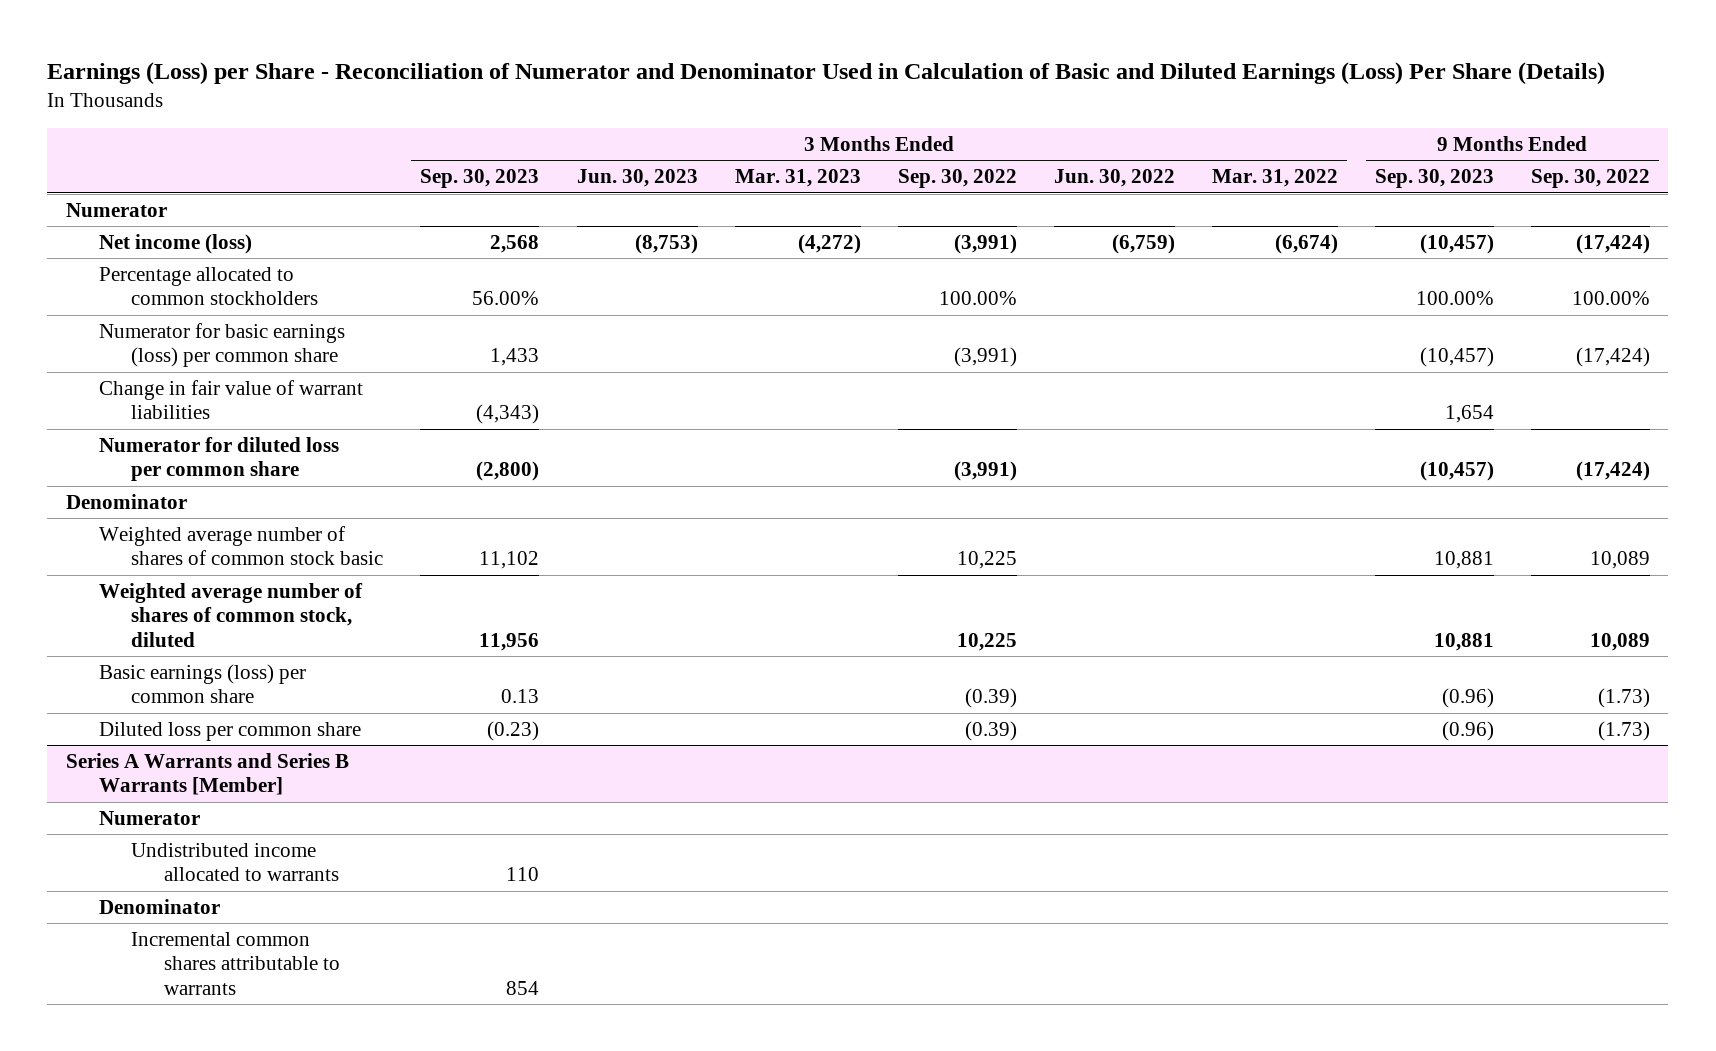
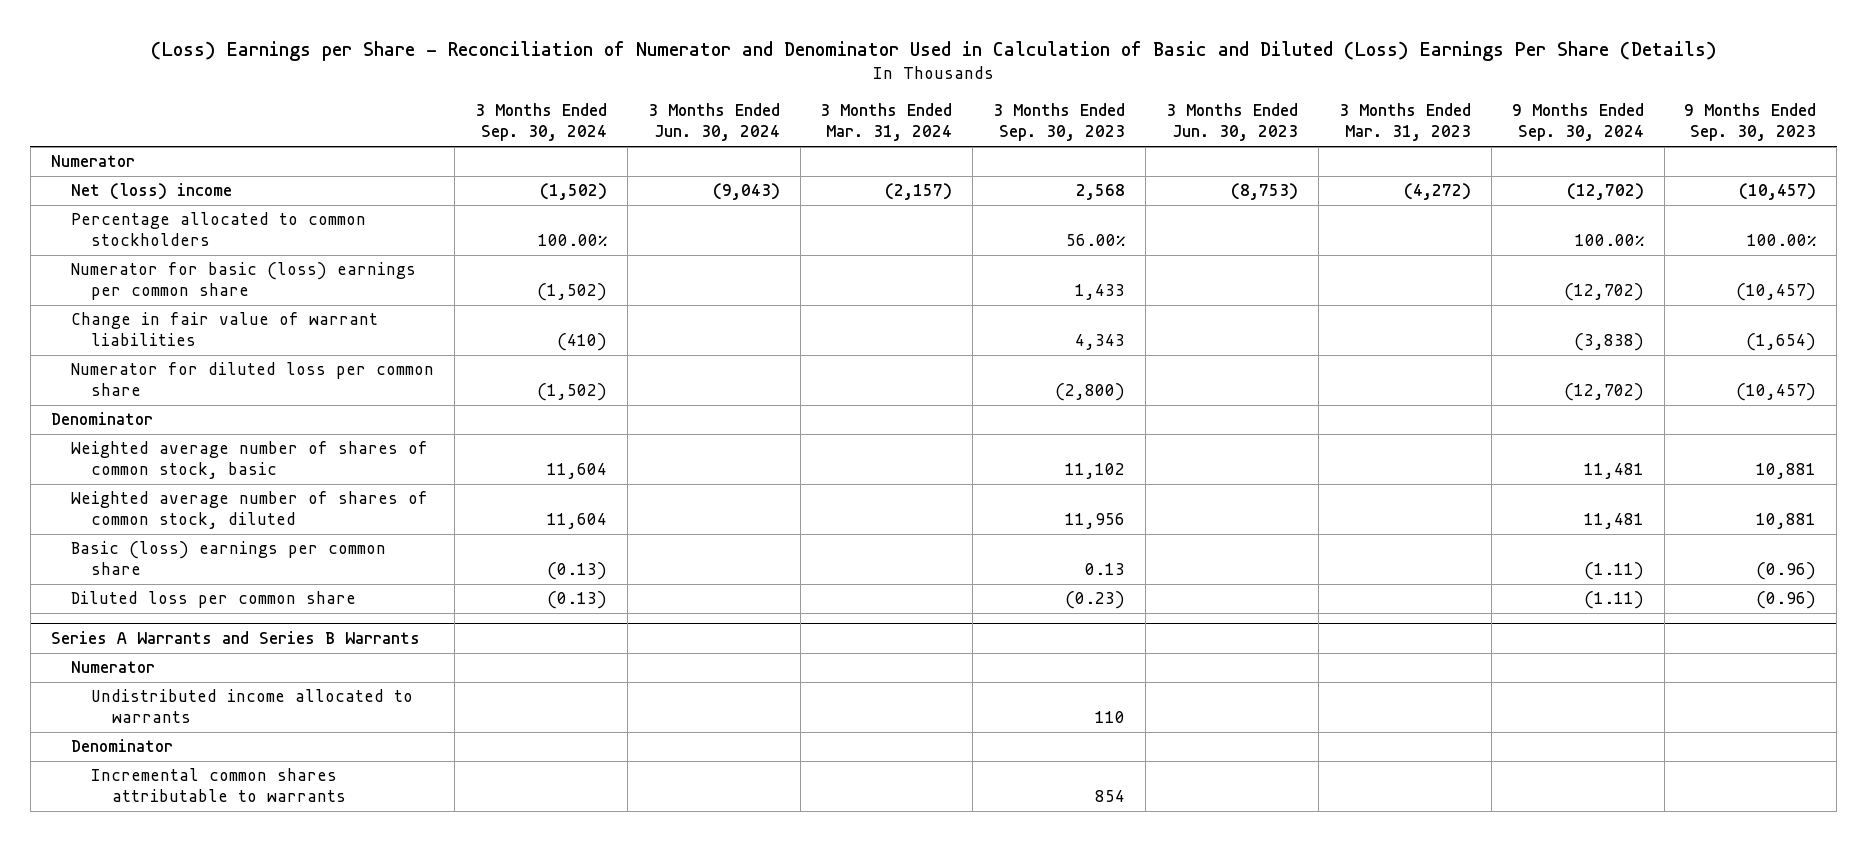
[47,62,1606,86] Earnings (Loss) per Share - Reconciliation of Numerator and Denominator Used in Calculation of Basic and Diluted Earnings (Loss) Per Share (Details) -> [150,41,1717,62] (Loss) Earnings per Share - Reconciliation of Numerator and Denominator Used in Calculation of Basic and Diluted (Loss) Earnings Per Share (Details)
[897,169,1017,189] Sep. 30, 2022 -> none
[1053,169,1175,188] Jun. 30, 2022 -> none
[1211,169,1338,188] Mar. 31, 2022 -> none
[1530,169,1650,189] Sep. 30, 2022 -> none
none -> [474,103,607,142] 3 Months Ended Sep. 30, 2024
none -> [647,103,780,142] 3 Months Ended Jun. 30, 2024
none -> [820,103,953,142] 3 Months Ended Mar. 31, 2024
none -> [1511,103,1644,142] 9 Months Ended Sep. 30, 2024
[98,233,252,254] Net income (loss) -> [71,183,233,201] Net (loss) income
[98,322,345,368] Numerator for basic earnings (loss) per common share -> [71,262,417,301] Numerator for basic (loss) earnings per common share
[476,404,540,425] (4,343) -> [1075,334,1126,351] 4,343
[1444,405,1494,424] 1,654 -> [1746,333,1817,352] (1,654)
[98,525,384,566] Weighted average number of shares of common stock basic -> [71,441,429,480] Weighted average number of shares of common stock, basic
[98,663,306,704] Basic earnings (loss) per common share -> [71,541,387,576] Basic (loss) earnings per common share
[65,752,349,796] Series A Warrants and Series B Warrants [Member] -> [50,630,420,644] Series A Warrants and Series B Warrants

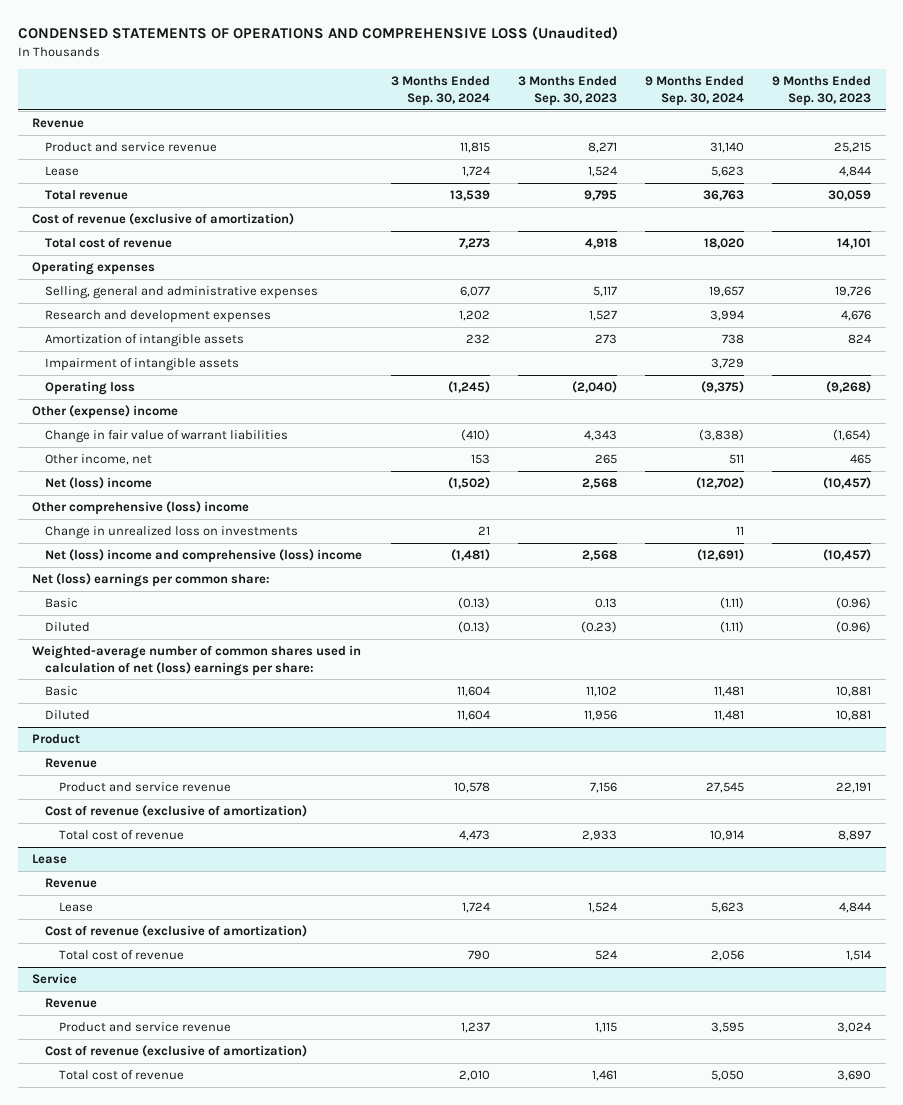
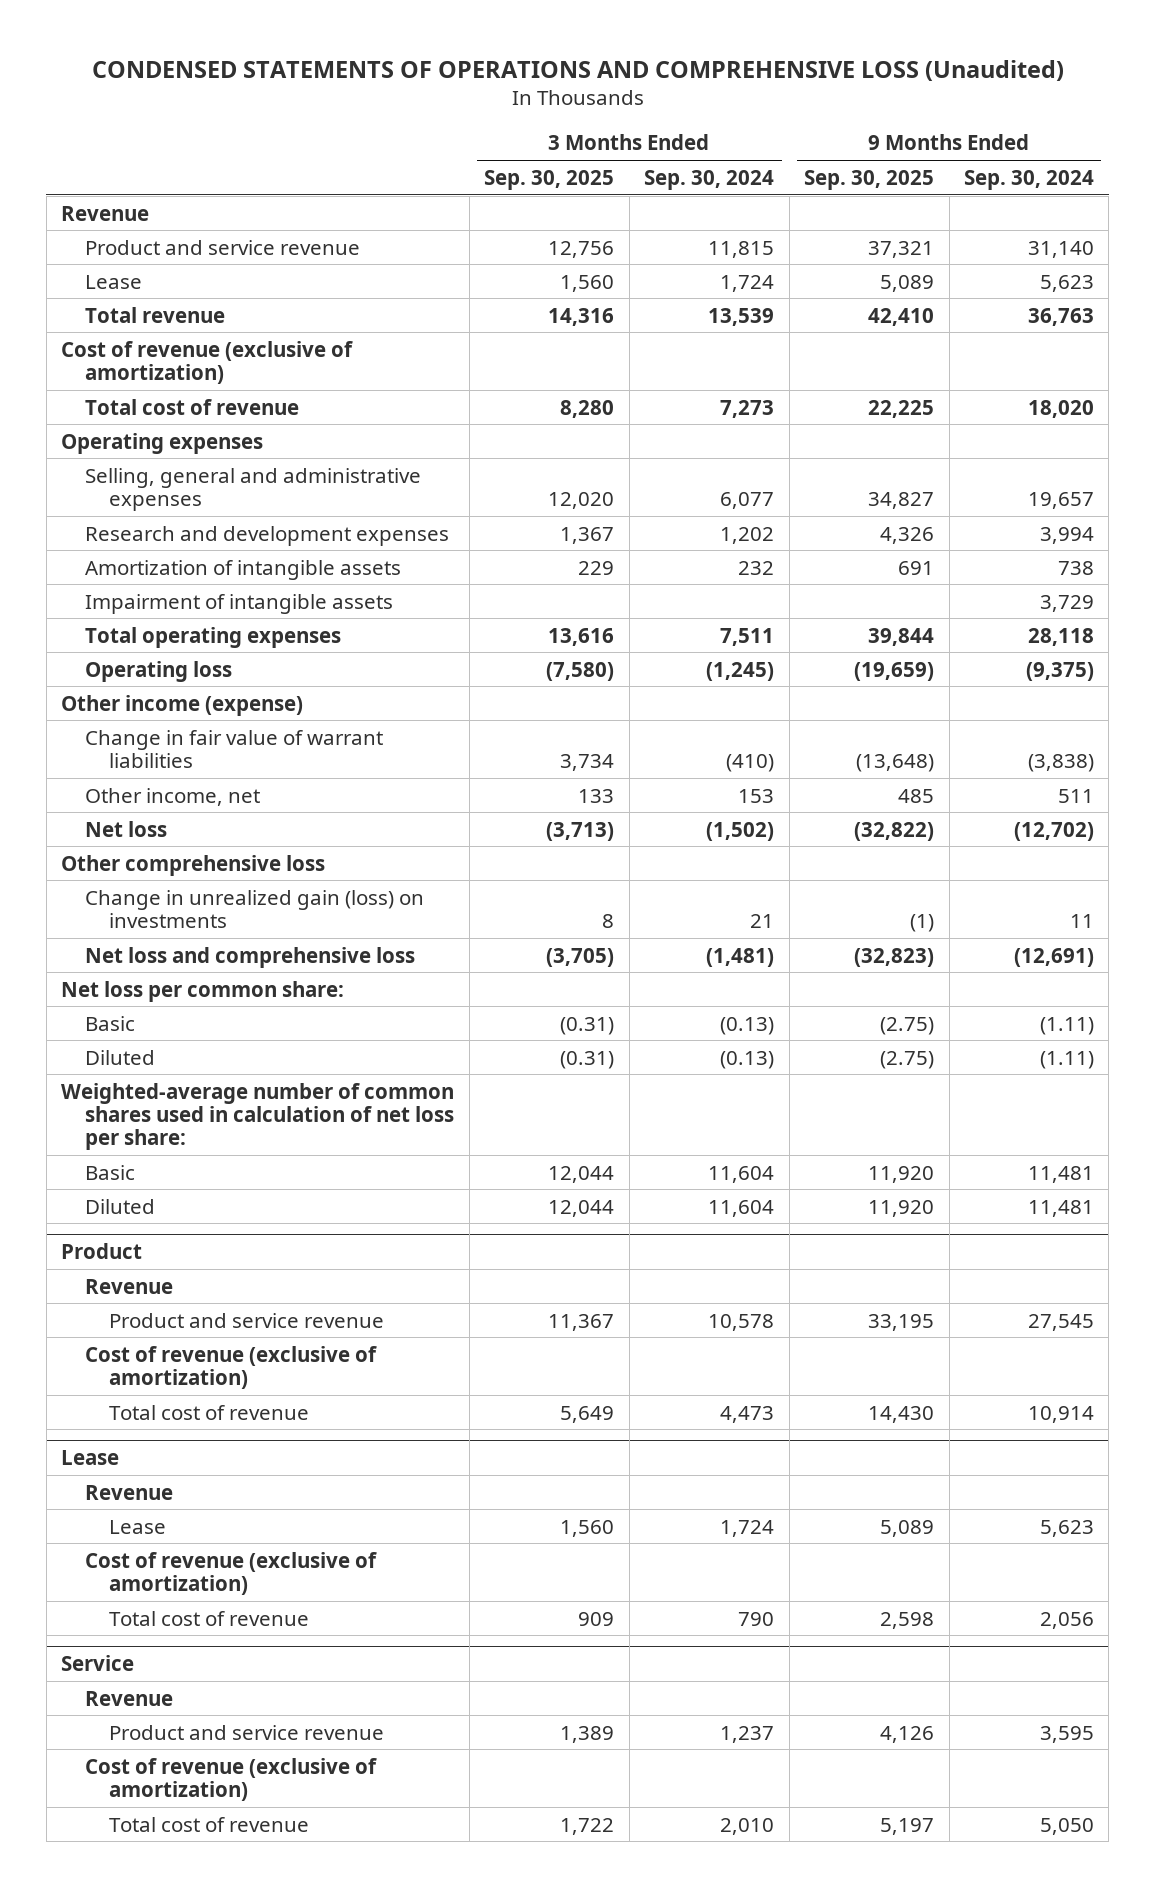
[517,76,617,107] 3 Months Ended Sep. 30, 2023 -> none
[772,76,872,107] 9 Months Ended Sep. 30, 2023 -> none
none -> [484,169,615,190] Sep. 30, 2025
none -> [804,169,935,190] Sep. 30, 2025
none -> [85,626,342,648] Total operating expenses
[31,404,178,419] Other (expense) income -> [61,694,304,716] Other income (expense)
[45,476,153,489] Net (loss) income -> [85,820,168,837] Net loss
[31,500,249,515] Other comprehensive (loss) income -> [61,854,326,876] Other comprehensive loss
[45,525,299,539] Change in unrealized loss on investments -> [85,889,425,928] Change in unrealized gain (loss) on investments
[45,548,363,563] Net (loss) income and comprehensive (loss) income -> [85,946,416,968] Net loss and comprehensive loss
[31,572,270,587] Net (loss) earnings per common share: -> [61,980,345,1002] Net loss per common share:
[31,644,361,676] Weighted-average number of common shares used in calculation of net (loss) earnings per share: -> [61,1082,455,1151] Weighted-average number of common shares used in calculation of net loss per share:

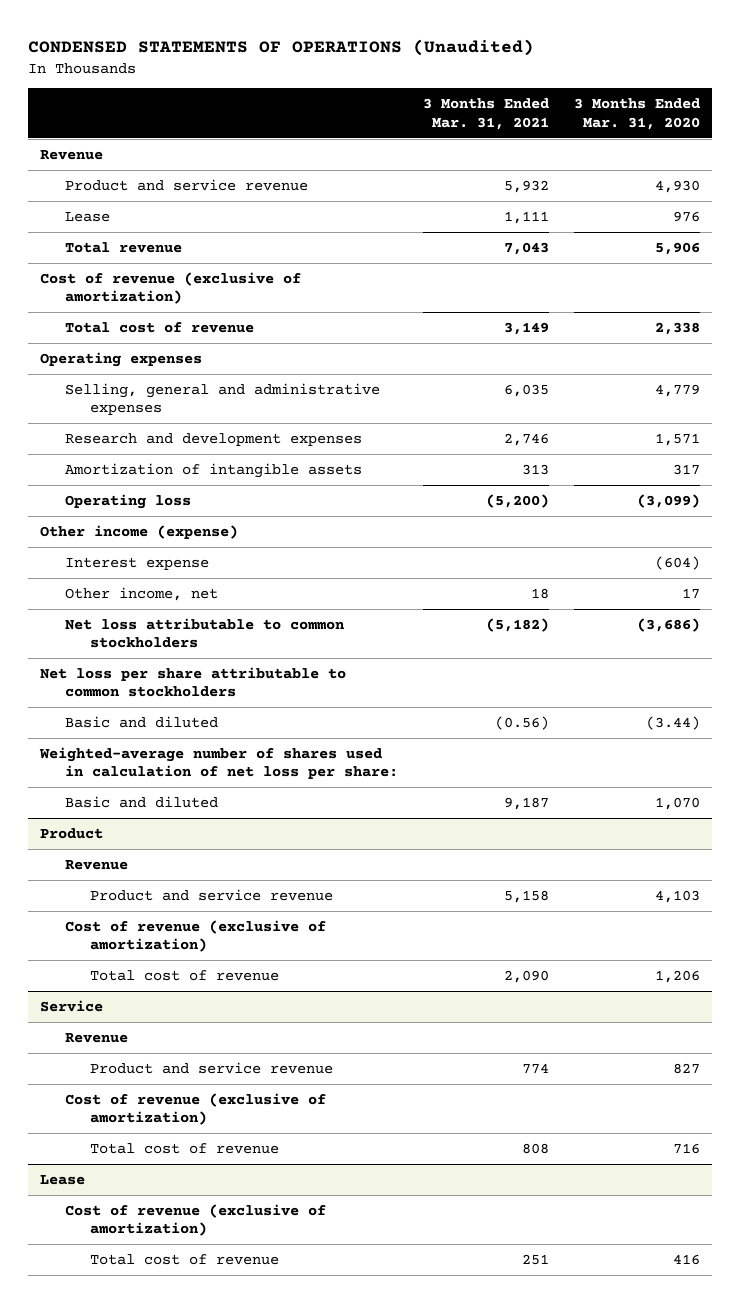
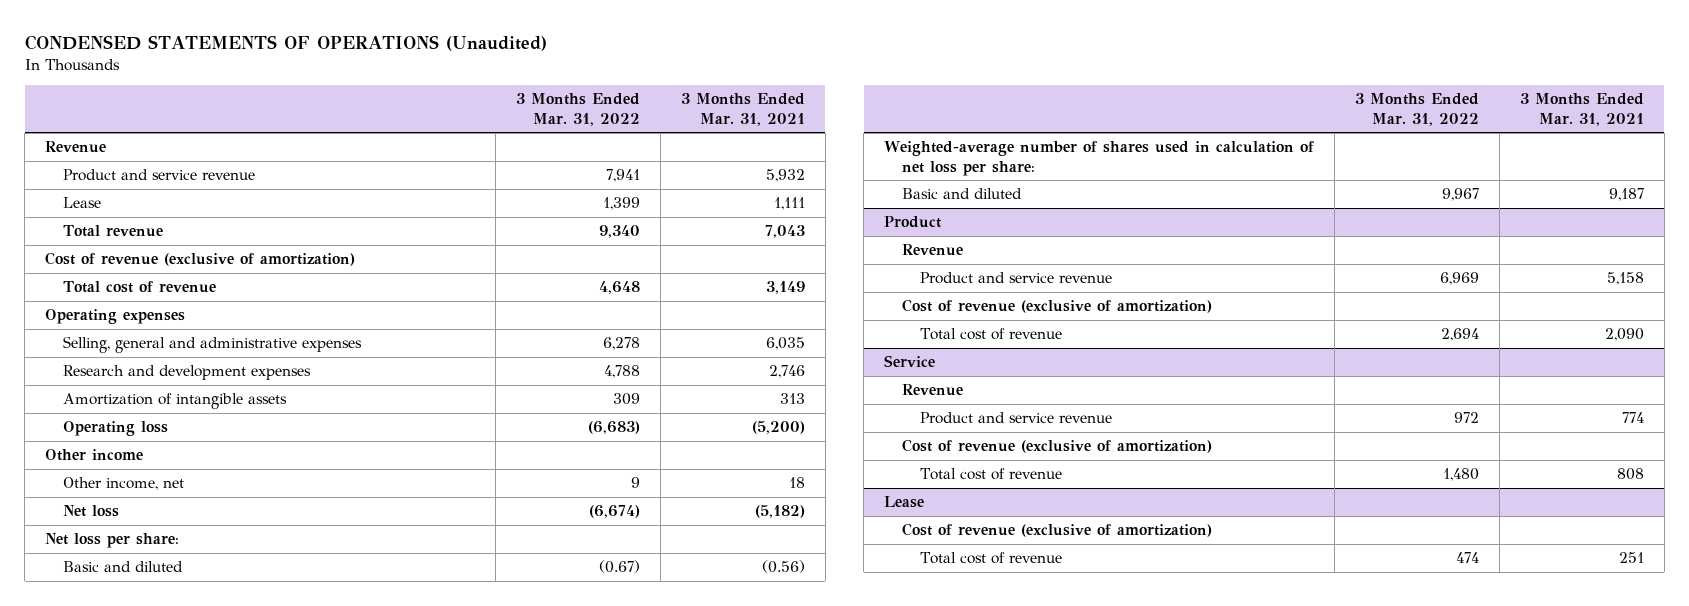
[573,98,700,130] 3 Months Ended Mar. 31, 2020 -> none
none -> [515,93,640,126] 3 Months Ended Mar. 31, 2022
[64,556,209,570] Interest expense -> none
[40,524,239,539] Other income (expense) -> [45,449,144,462] Other income
[64,617,345,649] Net loss attributable to common stockholders -> [63,505,120,518] Net loss
[40,666,347,698] Net loss per share attributable to common stockholders -> [45,533,180,549] Net loss per share:

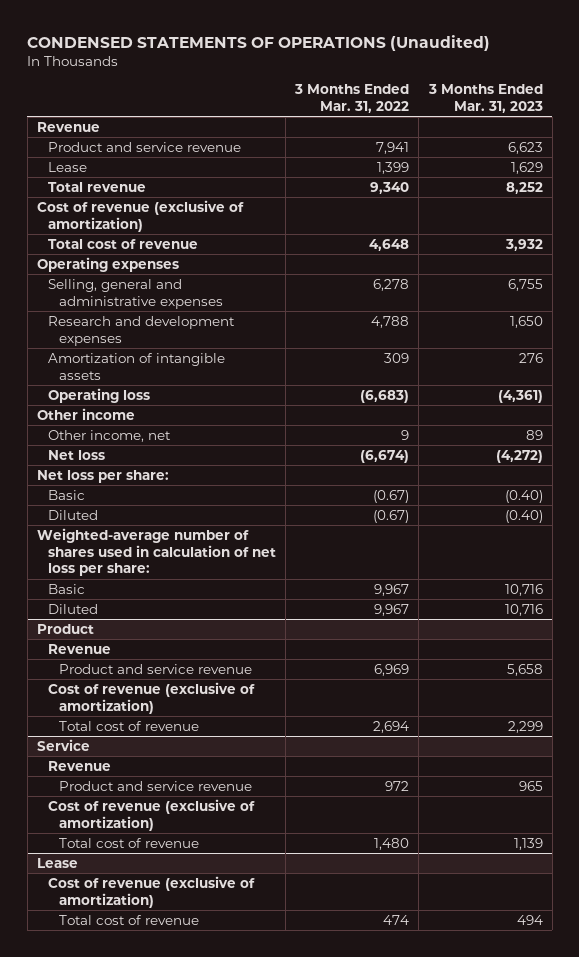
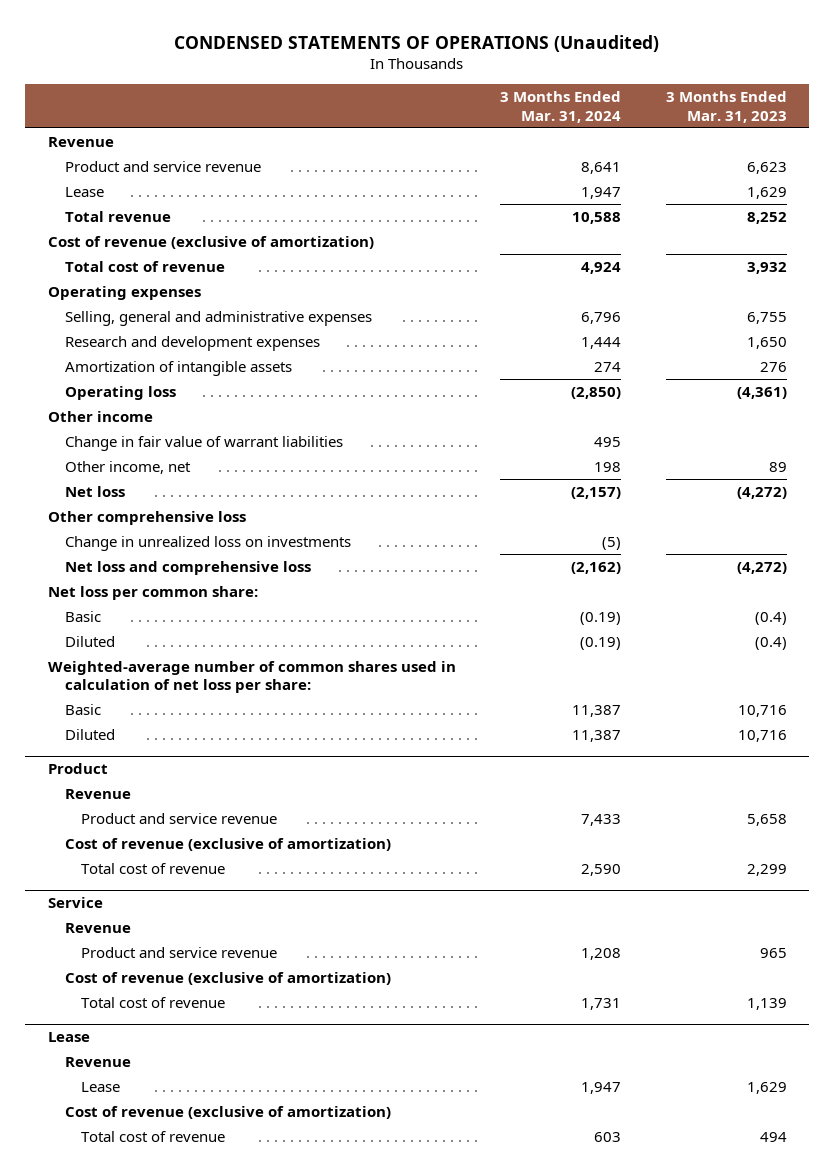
[294,84,410,113] 3 Months Ended Mar. 31, 2022 -> none
none -> [500,91,622,123] 3 Months Ended Mar. 31, 2024
none -> [64,435,343,451] Change in fair value of warrant liabilities
none -> [47,510,246,525] Other comprehensive loss
none -> [64,535,351,551] Change in unrealized loss on investments
none -> [64,560,311,575] Net loss and comprehensive loss
[36,469,169,483] Net loss per share: -> [47,585,258,600] Net loss per common share:
[504,489,543,503] (0.40) -> [755,611,788,625] (0.4)
[504,509,543,523] (0.40) -> [755,636,788,650] (0.4)
[36,527,276,577] Weighted-average number of shares used in calculation of net loss per share: -> [47,660,456,694] Weighted-average number of common shares used in calculation of net loss per share:
none -> [64,1056,131,1067] Revenue
none -> [81,1081,121,1092] Lease

